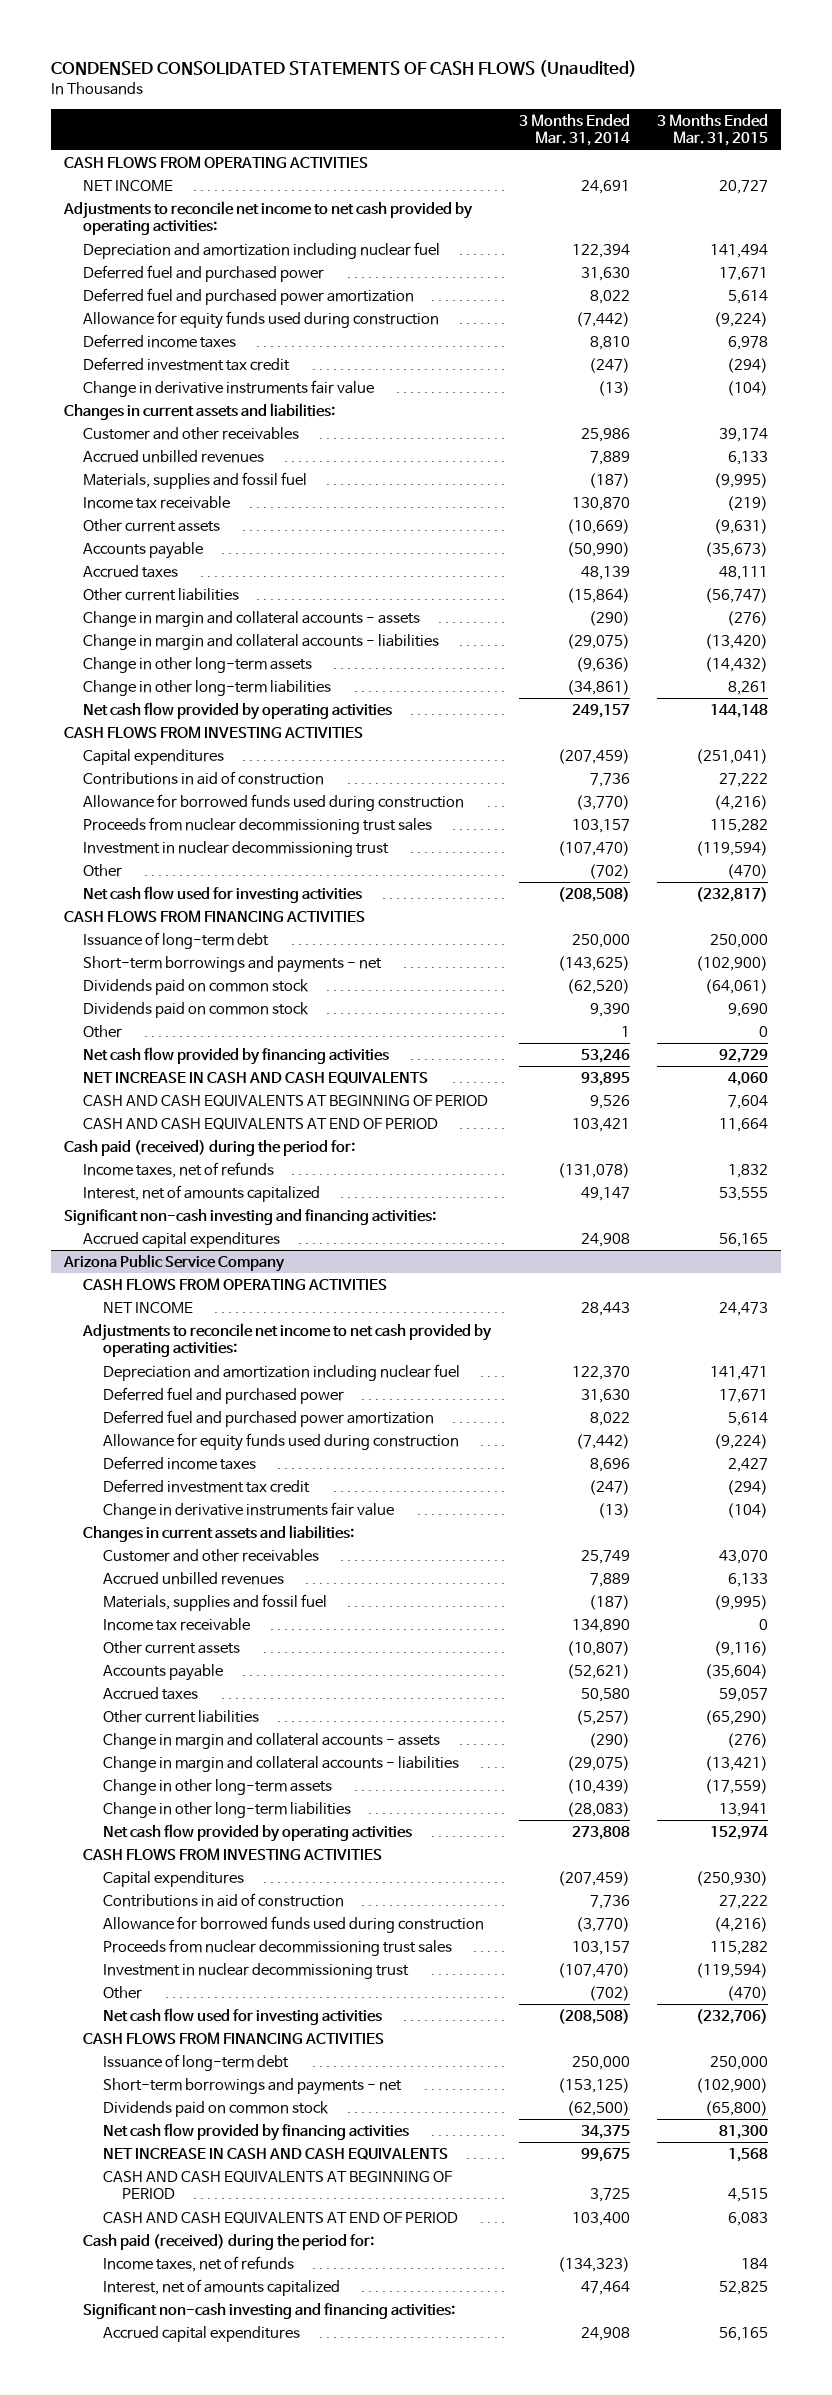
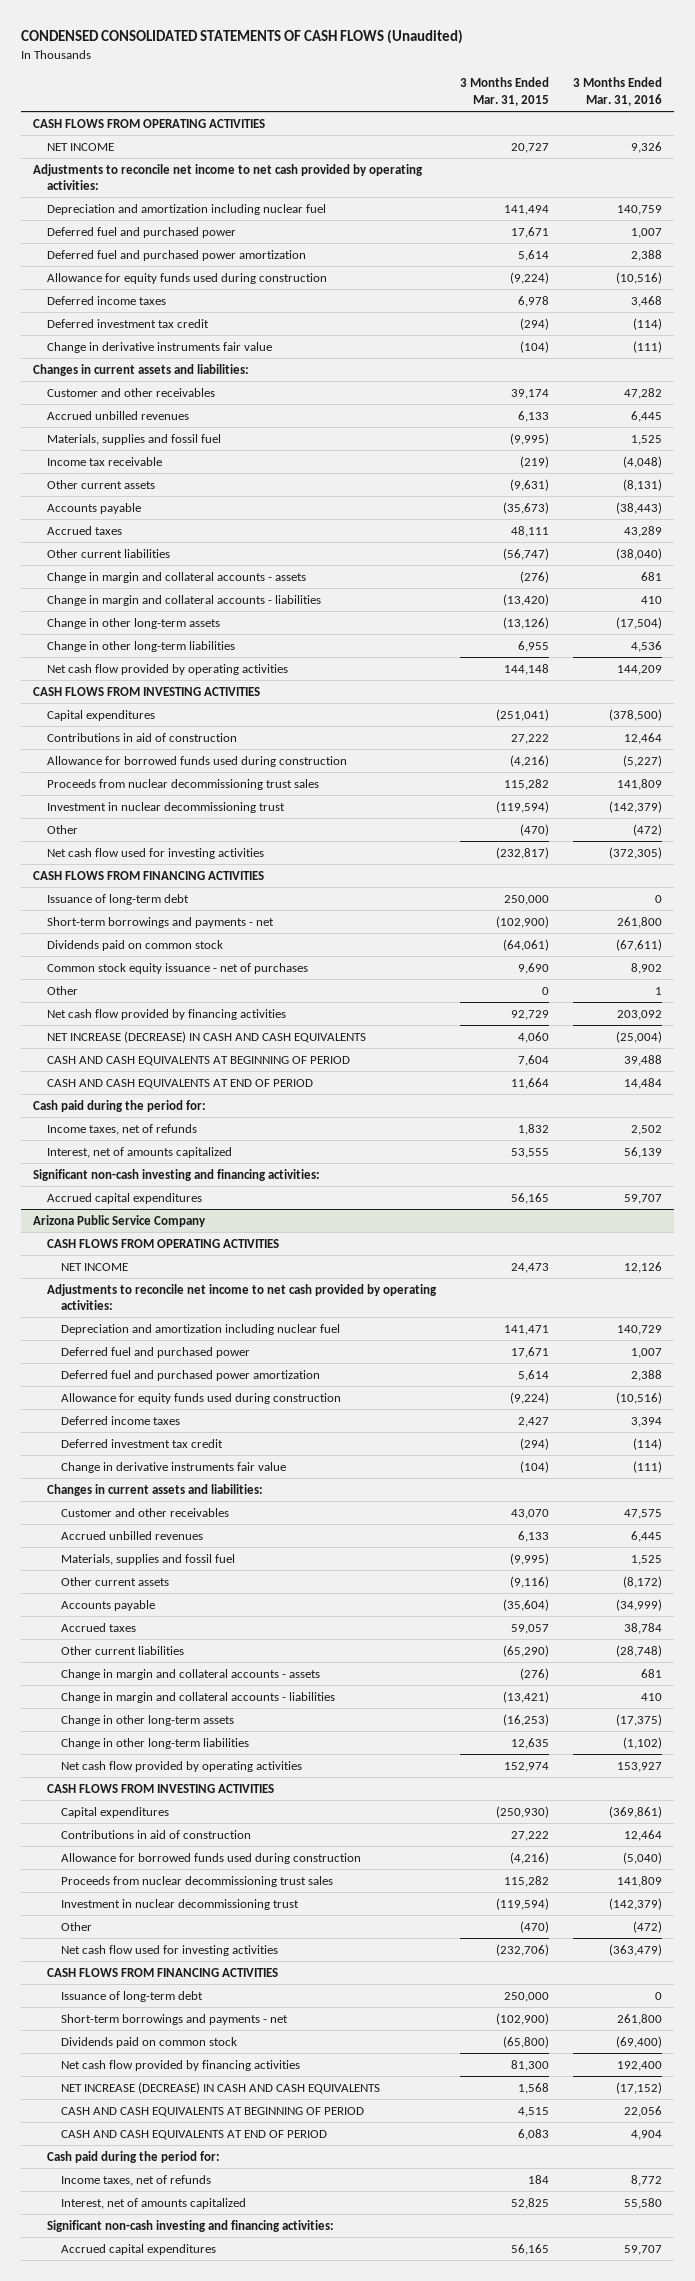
[518,114,630,147] 3 Months Ended Mar. 31, 2014 -> none
none -> [573,77,663,106] 3 Months Ended Mar. 31, 2016
[704,657,768,673] (14,432) -> [503,616,550,629] (13,126)
[727,681,768,696] 8,261 -> [518,640,550,652] 6,955
[83,1002,310,1019] Dividends paid on common stock -> [46,962,308,974] Common stock equity issuance - net of purchases
[83,1072,429,1085] NET INCREASE IN CASH AND CASH EQUIVALENTS -> [46,1030,366,1043] NET INCREASE (DECREASE) IN CASH AND CASH EQUIVALENTS
[64,1140,356,1157] Cash paid (received) during the period for: -> [33,1099,207,1112] Cash paid during the period for:
[102,1618,250,1632] Income tax receivable -> none
[704,1779,768,1795] (17,559) -> [503,1713,550,1726] (16,253)
[718,1803,768,1818] 13,941 -> [511,1737,550,1749] 12,635
[102,2148,448,2161] NET INCREASE IN CASH AND CASH EQUIVALENTS -> [60,2081,380,2094] NET INCREASE (DECREASE) IN CASH AND CASH EQUIVALENTS
[83,2234,375,2251] Cash paid (received) during the period for: -> [46,2150,220,2163] Cash paid during the period for:

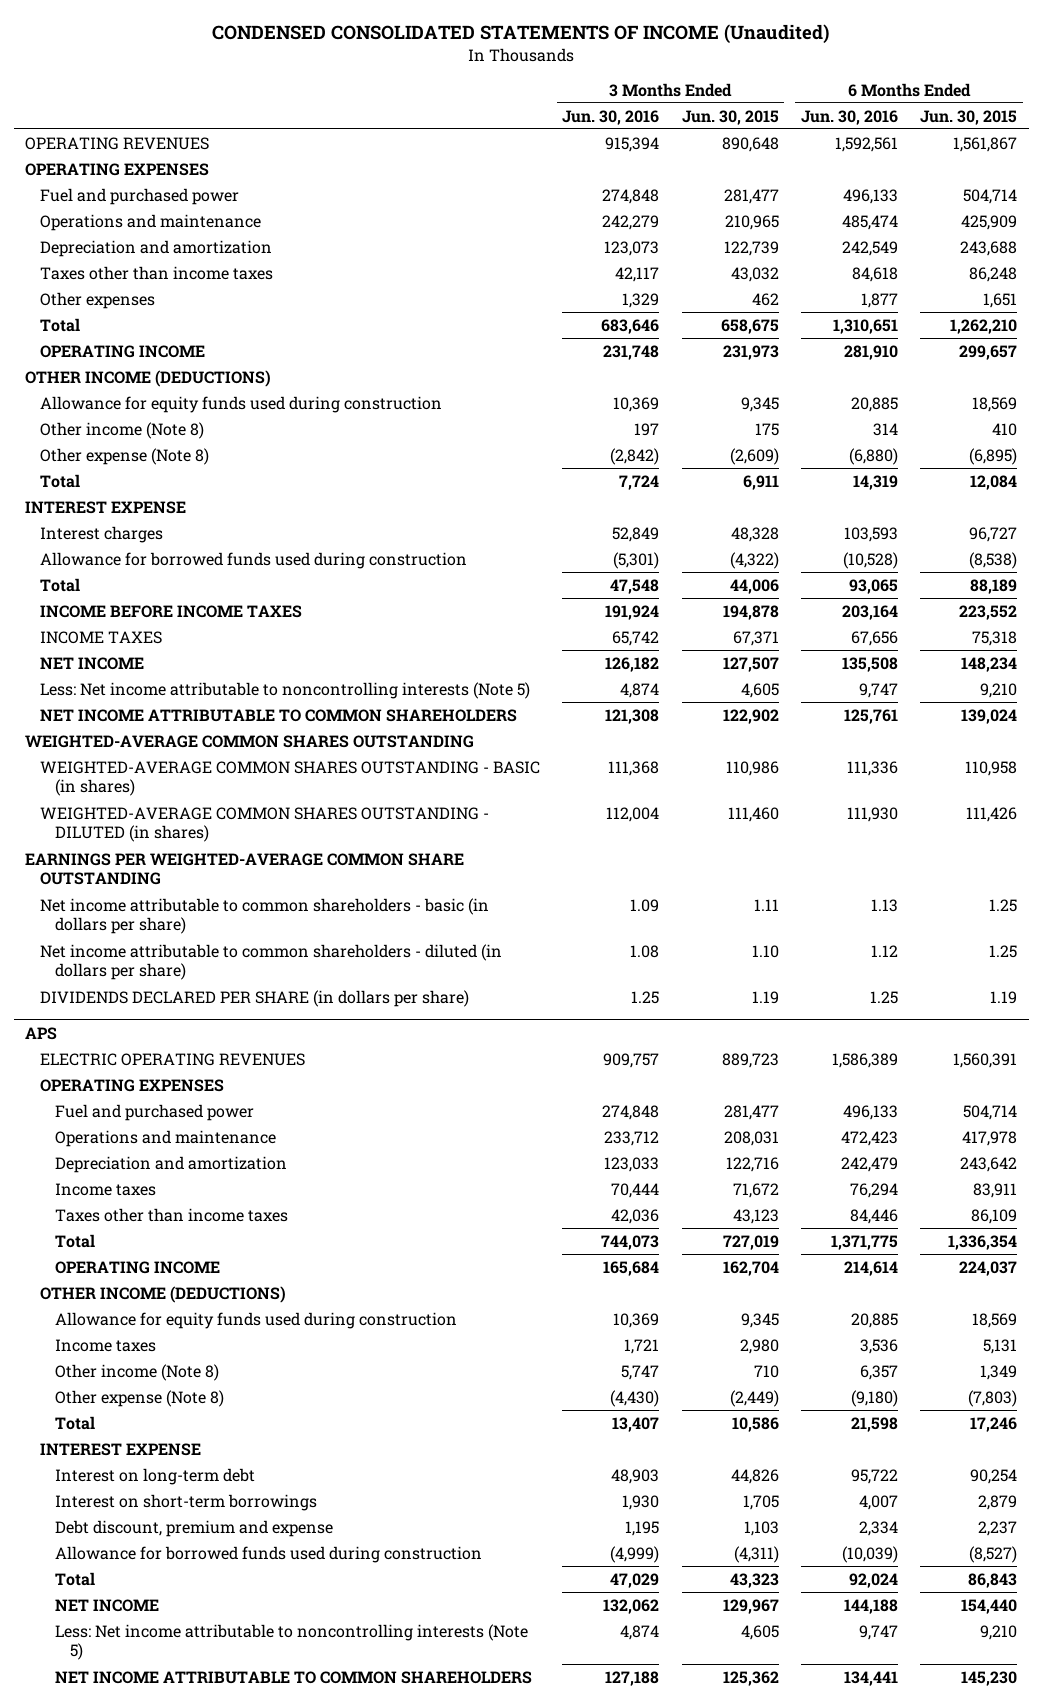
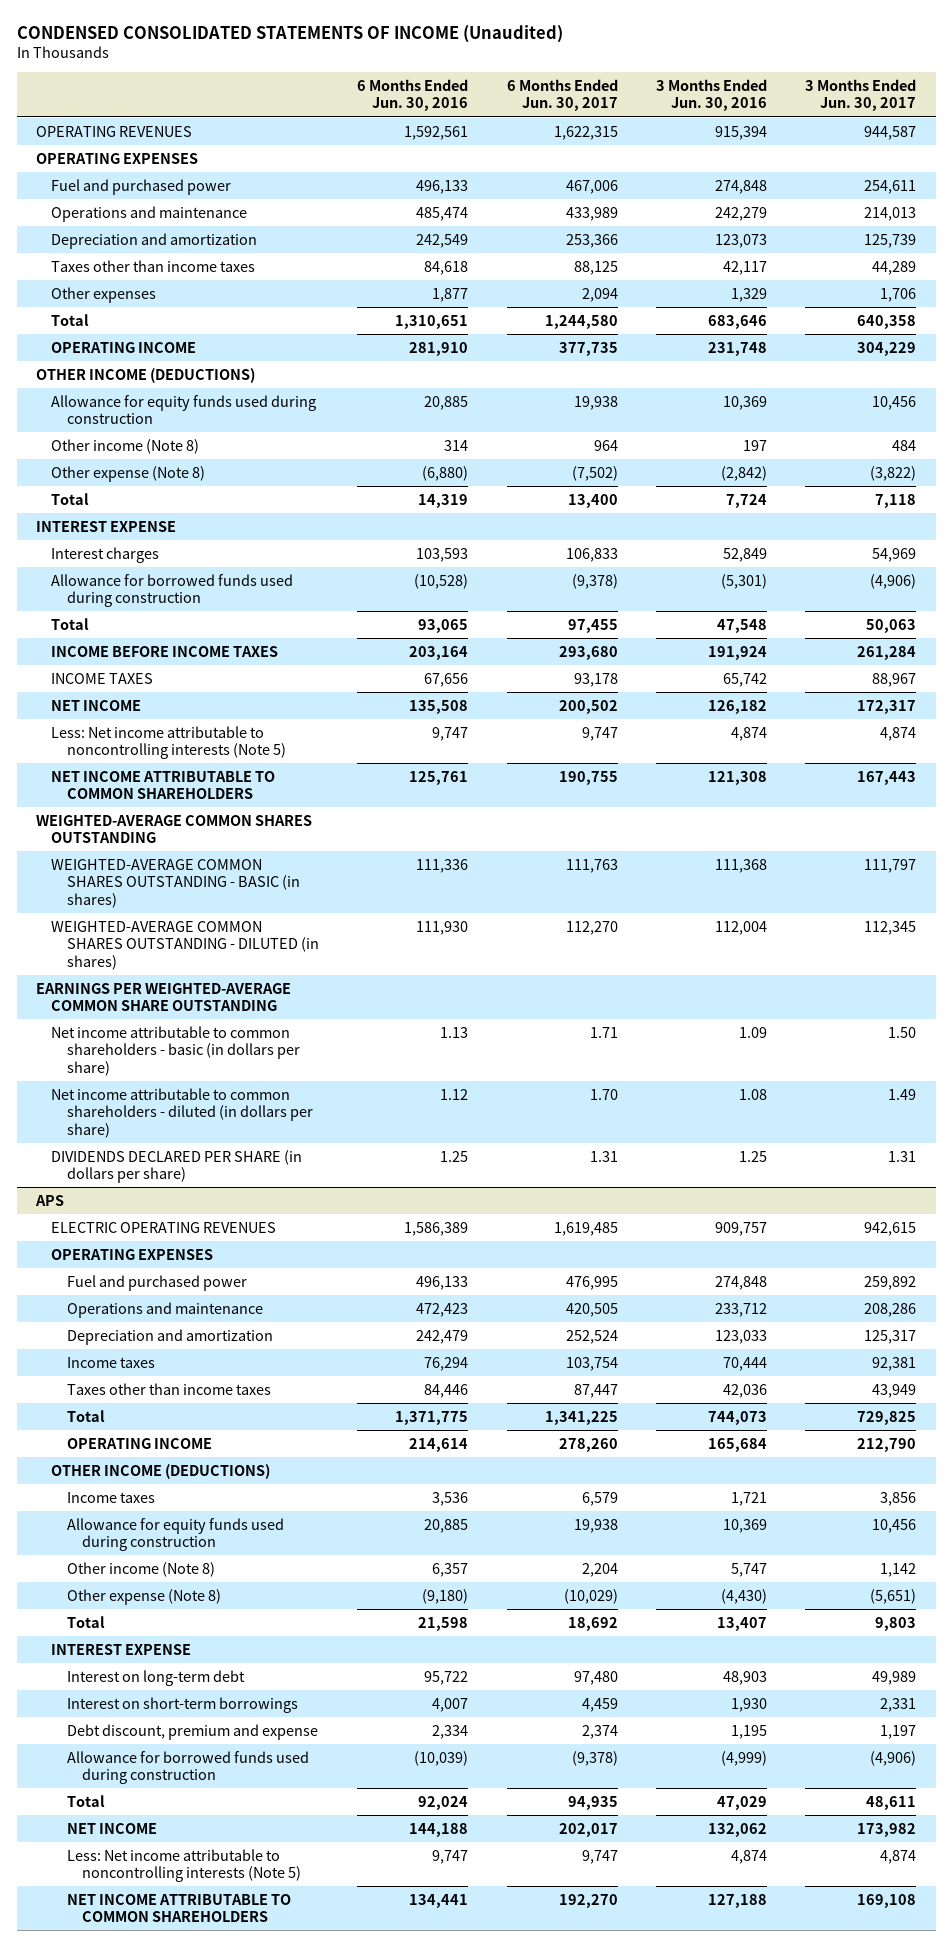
[681,109,779,125] Jun. 30, 2015 -> none
[920,109,1018,125] Jun. 30, 2015 -> none
none -> [506,78,618,112] 6 Months Ended Jun. 30, 2017
none -> [805,78,917,112] 3 Months Ended Jun. 30, 2017
[54,1311,457,1329] Allowance for equity funds used during construction -> [66,1517,284,1552] Allowance for equity funds used during construction

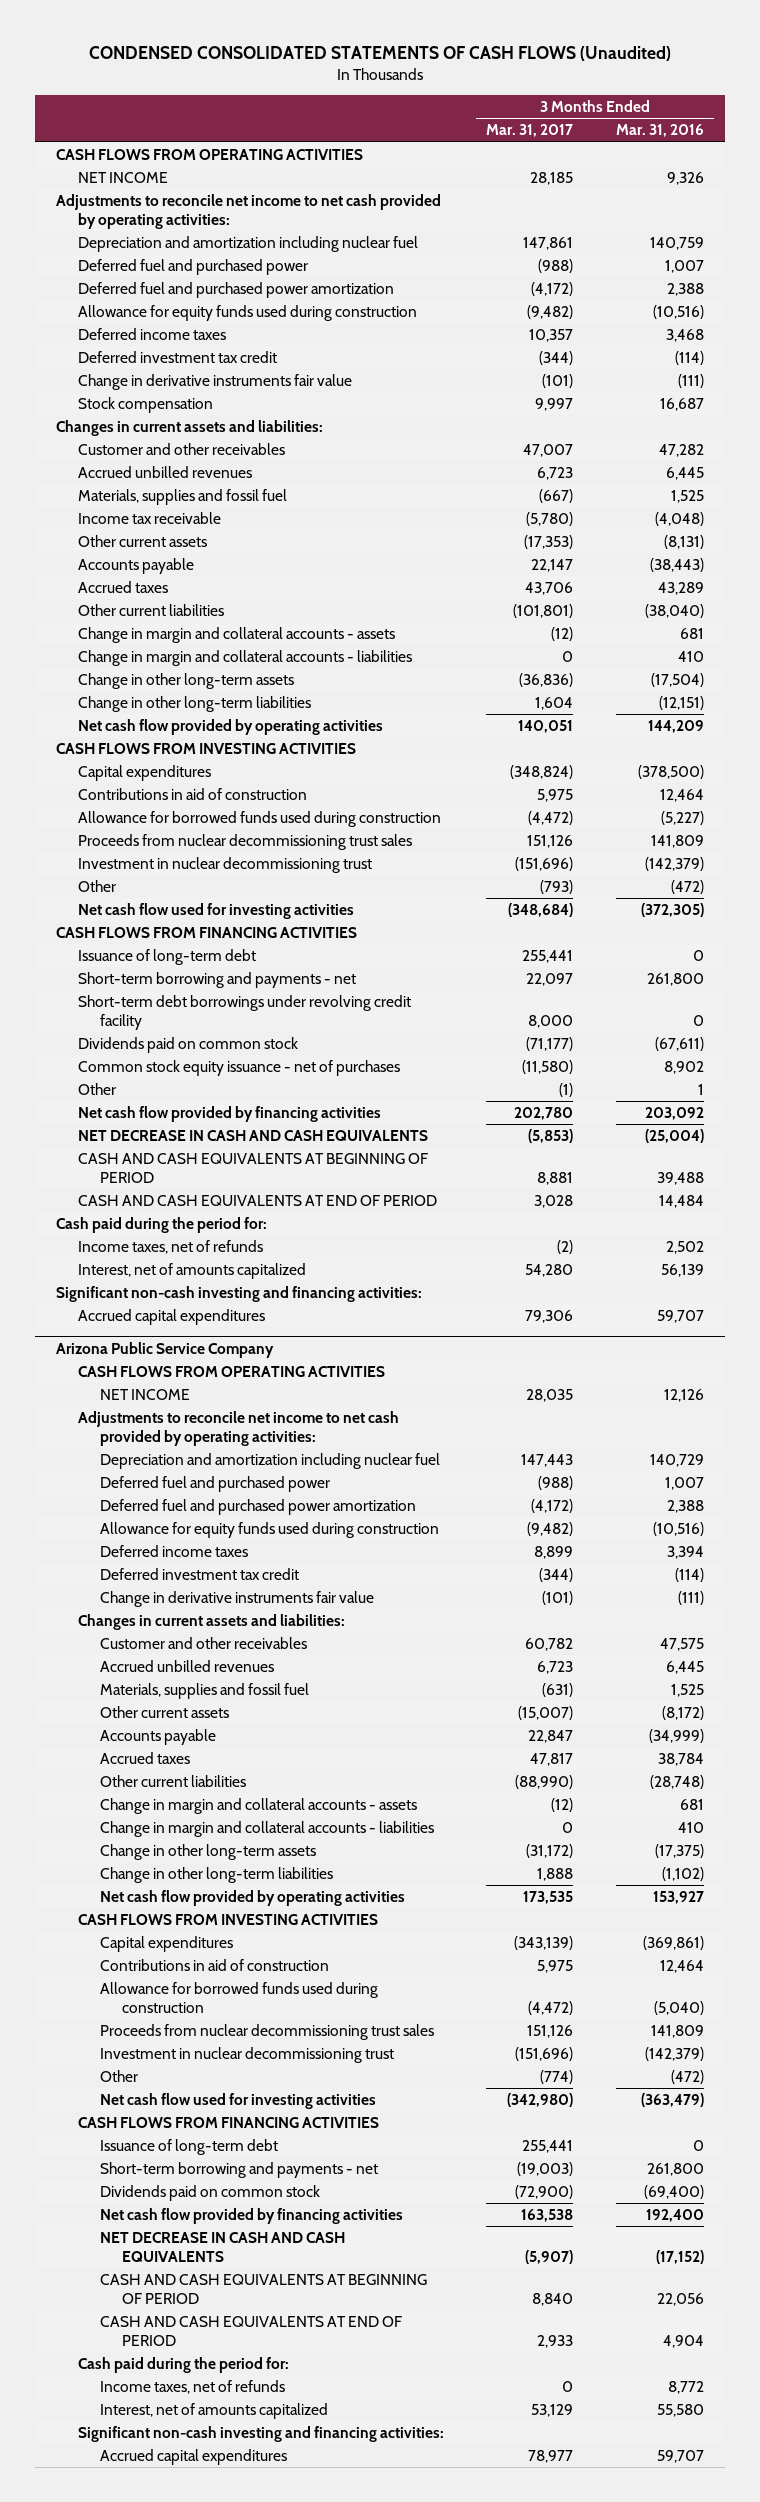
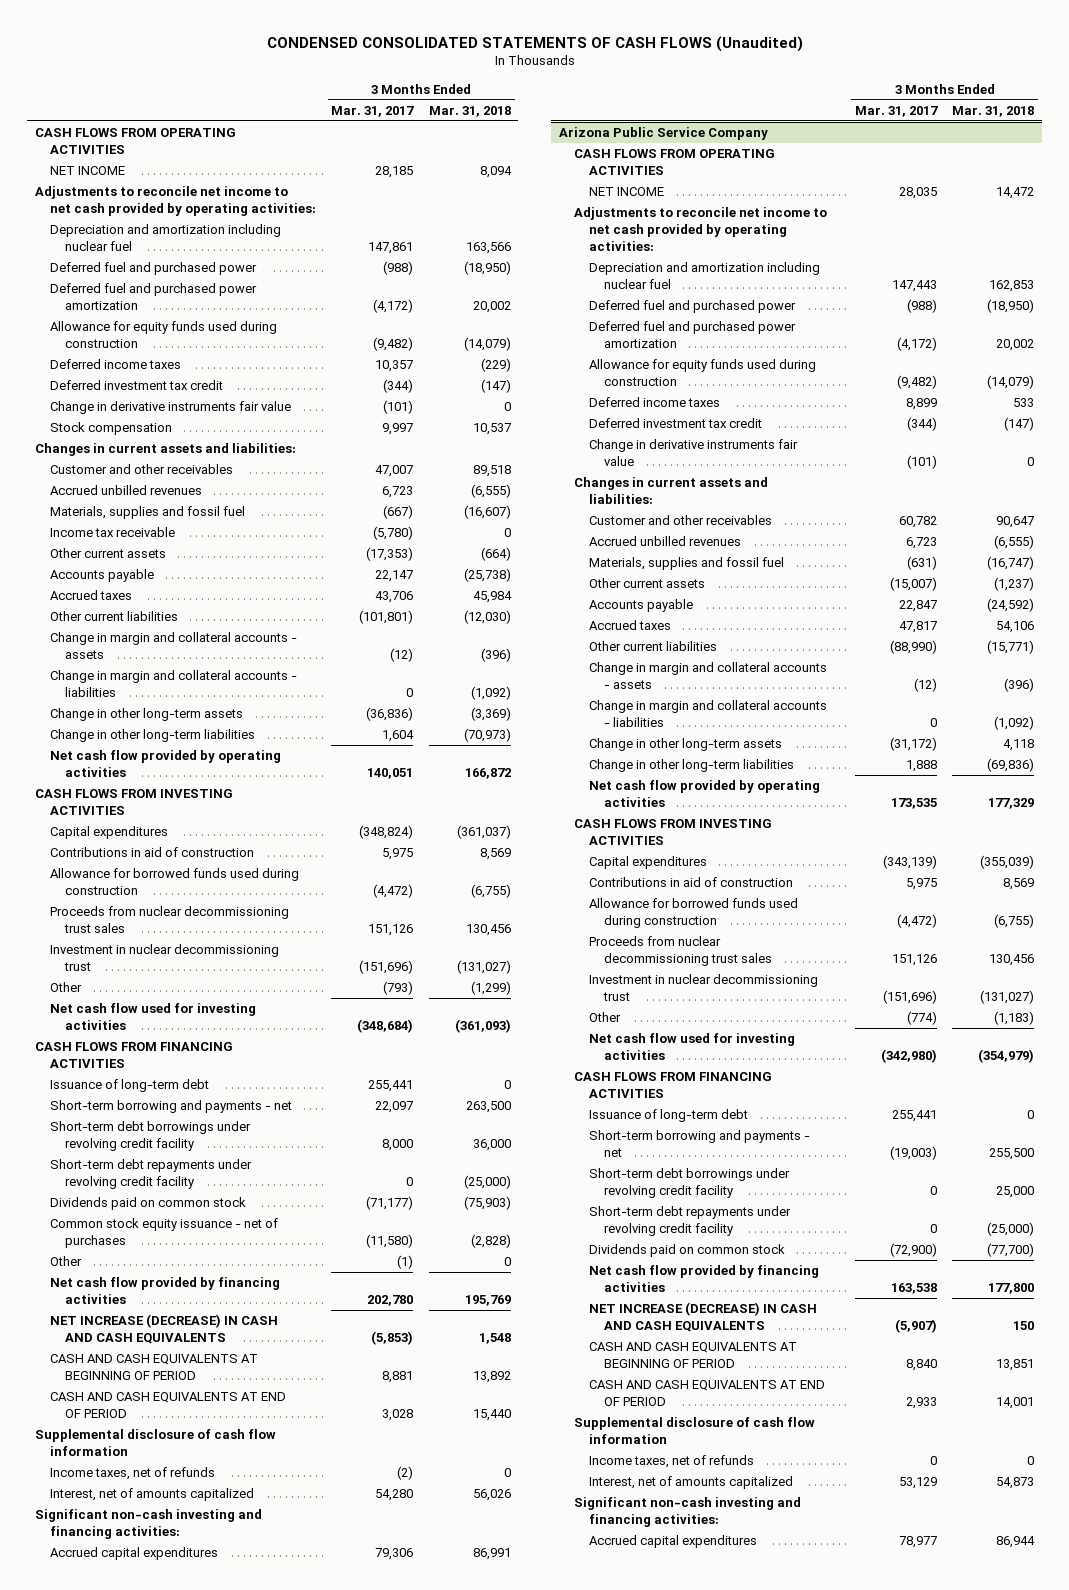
[615,124,704,138] Mar. 31, 2016 -> none
none -> [428,105,511,117] Mar. 31, 2018
none -> [50,1159,253,1189] Short-term debt repayments under revolving credit facility
[78,1130,429,1142] NET DECREASE IN CASH AND CASH EQUIVALENTS -> [50,1314,279,1344] NET INCREASE (DECREASE) IN CASH AND CASH EQUIVALENTS
[56,1217,268,1234] Cash paid during the period for: -> none
none -> [35,1429,277,1456] Supplemental disclosure of cash flow information
none -> [588,1168,790,1198] Short-term debt borrowings under revolving credit facility
none -> [588,1206,791,1236] Short-term debt repayments under revolving credit facility
[99,2232,345,2262] NET DECREASE IN CASH AND CASH EQUIVALENTS -> [588,1302,817,1332] NET INCREASE (DECREASE) IN CASH AND CASH EQUIVALENTS
[78,2357,290,2374] Cash paid during the period for: -> none
none -> [573,1417,815,1444] Supplemental disclosure of cash flow information

